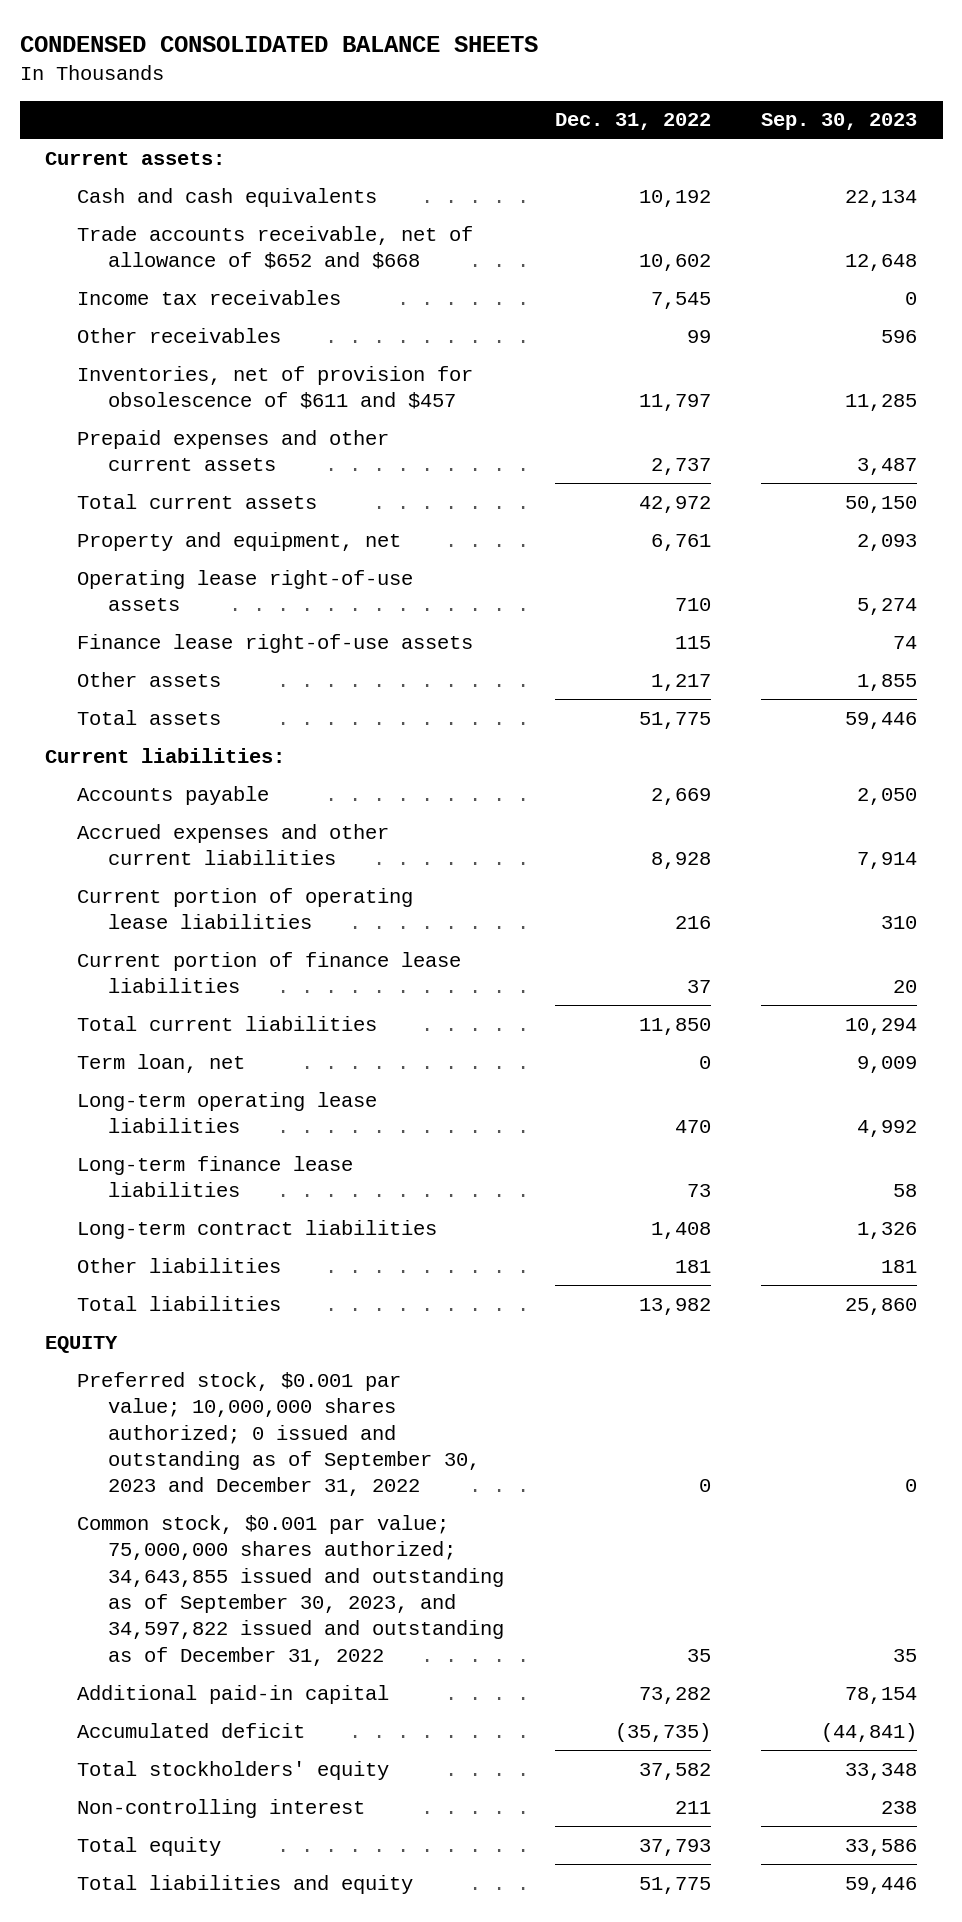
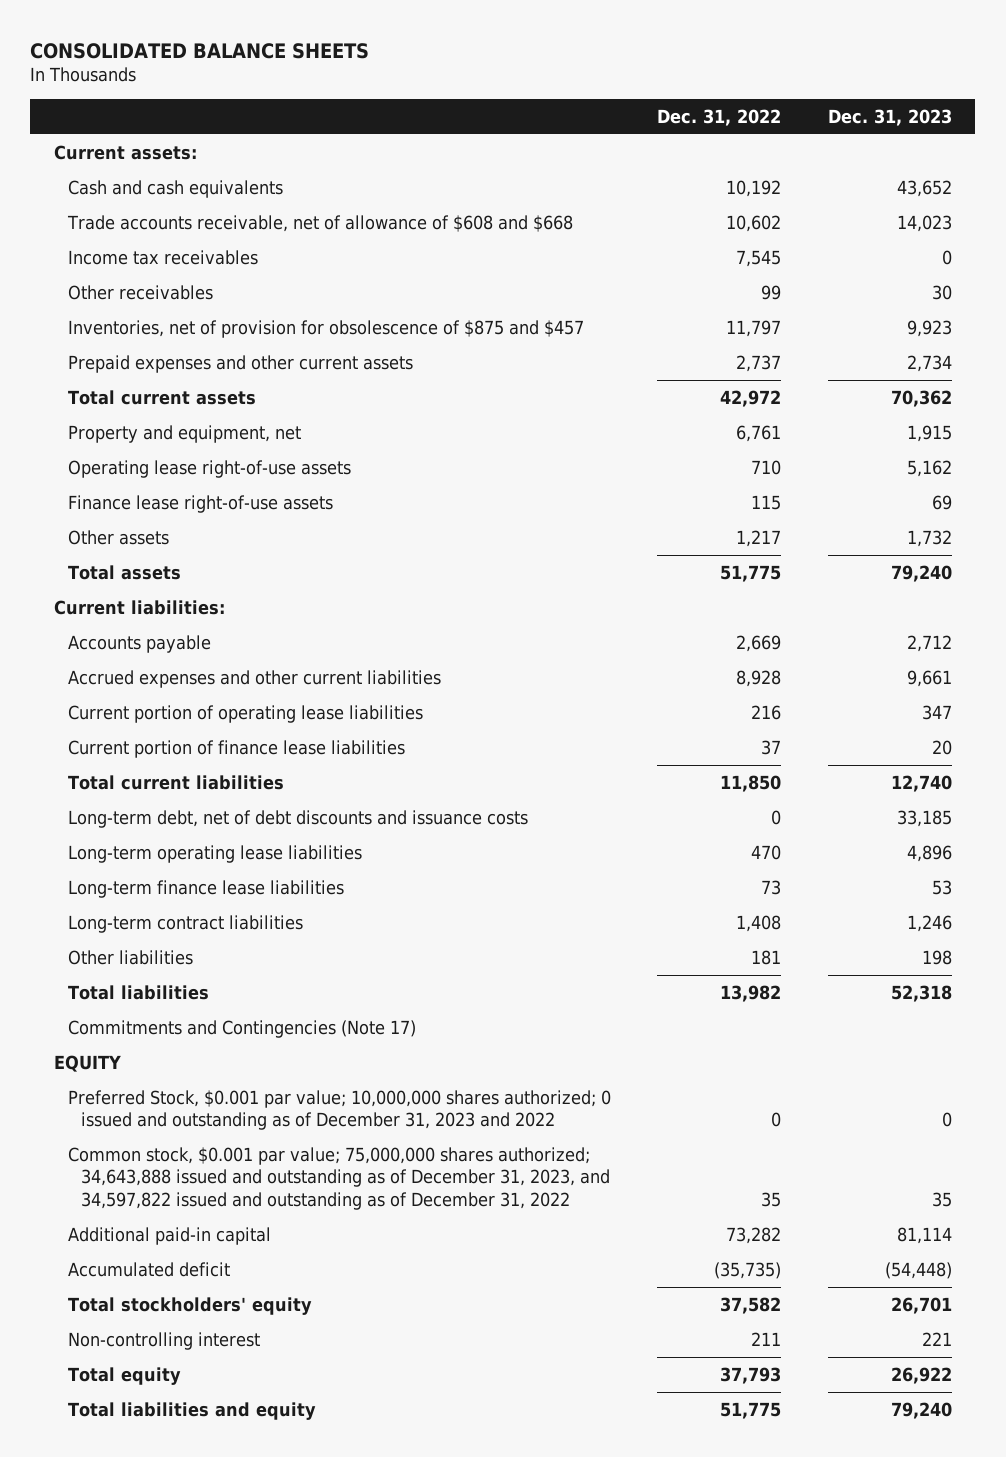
[19,35,538,52] CONDENSED CONSOLIDATED BALANCE SHEETS -> [30,42,370,59] CONSOLIDATED BALANCE SHEETS
[761,113,918,131] Sep. 30, 2023 -> none
none -> [828,108,953,126] Dec. 31, 2023
[76,225,473,270] Trade accounts receivable, net of allowance of $652 and $668 -> [66,214,573,232] Trade accounts receivable, net of allowance of $608 and $668
[76,365,473,410] Inventories, net of provision for obsolescence of $611 and $457 -> [67,319,584,338] Inventories, net of provision for obsolescence of $875 and $457
[76,1053,245,1073] Term loan, net -> [67,809,528,828] Long-term debt, net of debt discounts and issuance costs
none -> [67,1019,416,1038] Commitments and Contingencies (Note 17)
[76,1371,480,1497] Preferred stock, $0.001 par value; 10,000,000 shares authorized; 0 issued and outstanding as of September 30, 2023 and December 31, 2022 -> [67,1089,611,1131] Preferred Stock, $0.001 par value; 10,000,000 shares authorized; 0 issued and outstanding as of December 31, 2023 and 2022
[76,1514,504,1666] Common stock, $0.001 par value; 75,000,000 shares authorized; 34,643,855 issued and outstanding as of September 30, 2023, and 34,597,822 issued and outstanding as of December 31, 2022 -> [67,1146,611,1210] Common stock, $0.001 par value; 75,000,000 shares authorized; 34,643,888 issued and outstanding as of December 31, 2023, and 34,597,822 issued and outstanding as of December 31, 2022

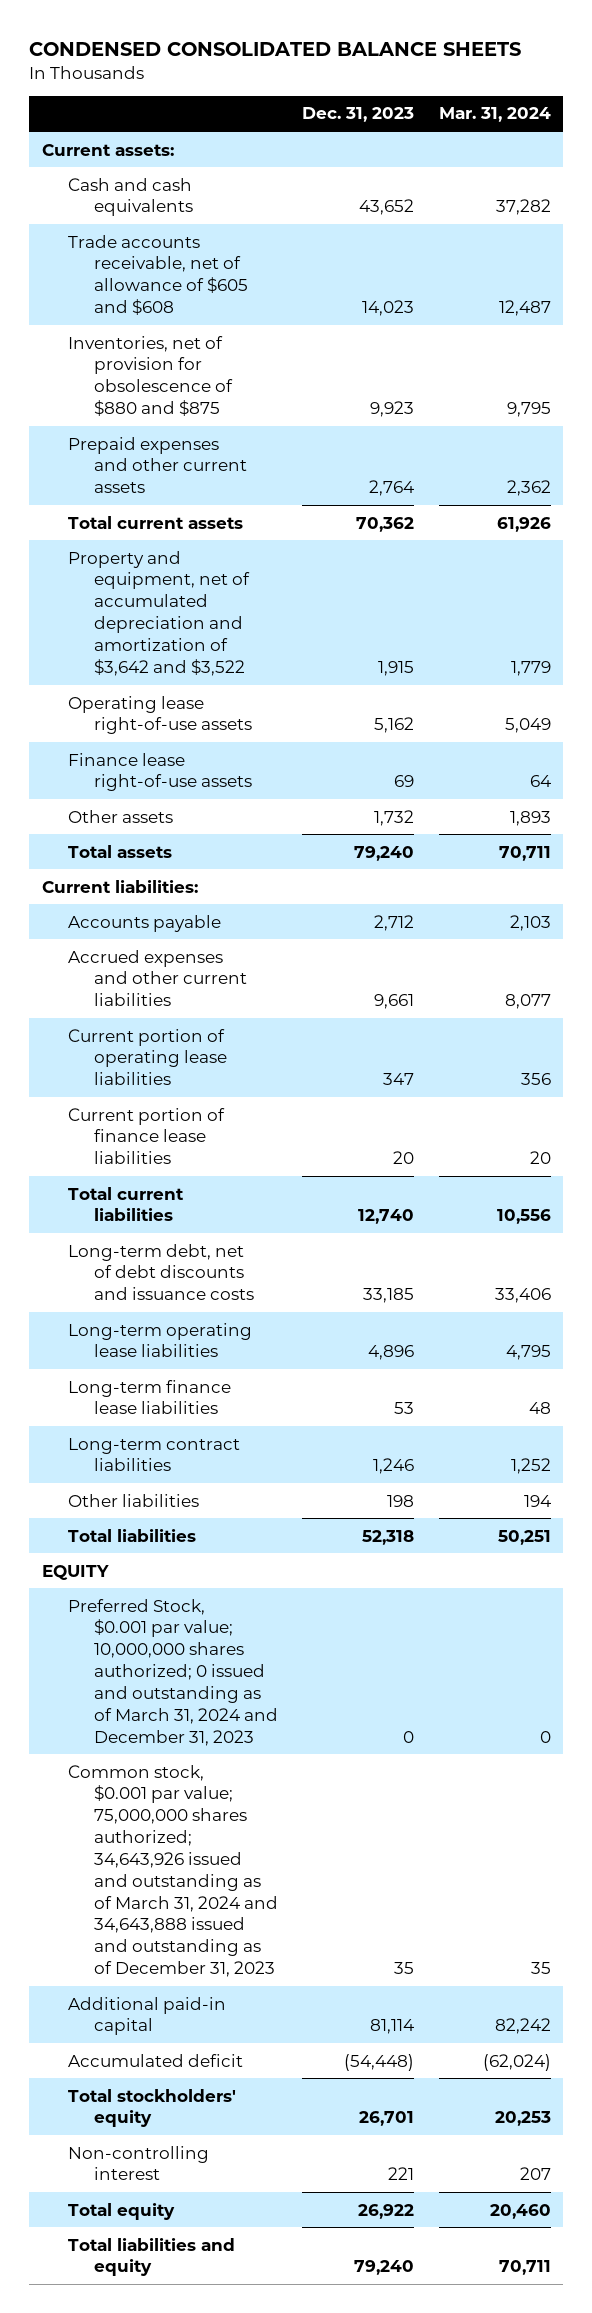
[30,42,370,59] CONSOLIDATED BALANCE SHEETS -> [29,41,522,56] CONDENSED CONSOLIDATED BALANCE SHEETS
[657,108,782,126] Dec. 31, 2022 -> none
none -> [438,107,551,123] Mar. 31, 2024
[67,249,258,265] Income tax receivables -> none
[67,284,213,300] Other receivables -> none
[66,214,573,232] Trade accounts receivable, net of allowance of $608 and $668 -> [67,234,249,316] Trade accounts receivable, net of allowance of $605 and $608
[67,319,584,338] Inventories, net of provision for obsolescence of $875 and $457 -> [67,335,234,417] Inventories, net of provision for obsolescence of $880 and $875
[907,354,953,372] 2,734 -> [369,480,415,497] 2,764
[67,424,301,443] Property and equipment, net -> [67,550,251,676] Property and equipment, net of accumulated depreciation and amortization of $3,642 and $3,522
[67,1019,416,1038] Commitments and Contingencies (Note 17) -> none
[67,1089,611,1131] Preferred Stock, $0.001 par value; 10,000,000 shares authorized; 0 issued and outstanding as of December 31, 2023 and 2022 -> [67,1598,279,1746] Preferred Stock, $0.001 par value; 10,000,000 shares authorized; 0 issued and outstanding as of March 31, 2024 and December 31, 2023
[67,1146,611,1210] Common stock, $0.001 par value; 75,000,000 shares authorized; 34,643,888 issued and outstanding as of December 31, 2023, and 34,597,822 issued and outstanding as of December 31, 2022 -> [67,1764,279,1978] Common stock, $0.001 par value; 75,000,000 shares authorized; 34,643,926 issued and outstanding as of March 31, 2024 and 34,643,888 issued and outstanding as of December 31, 2023

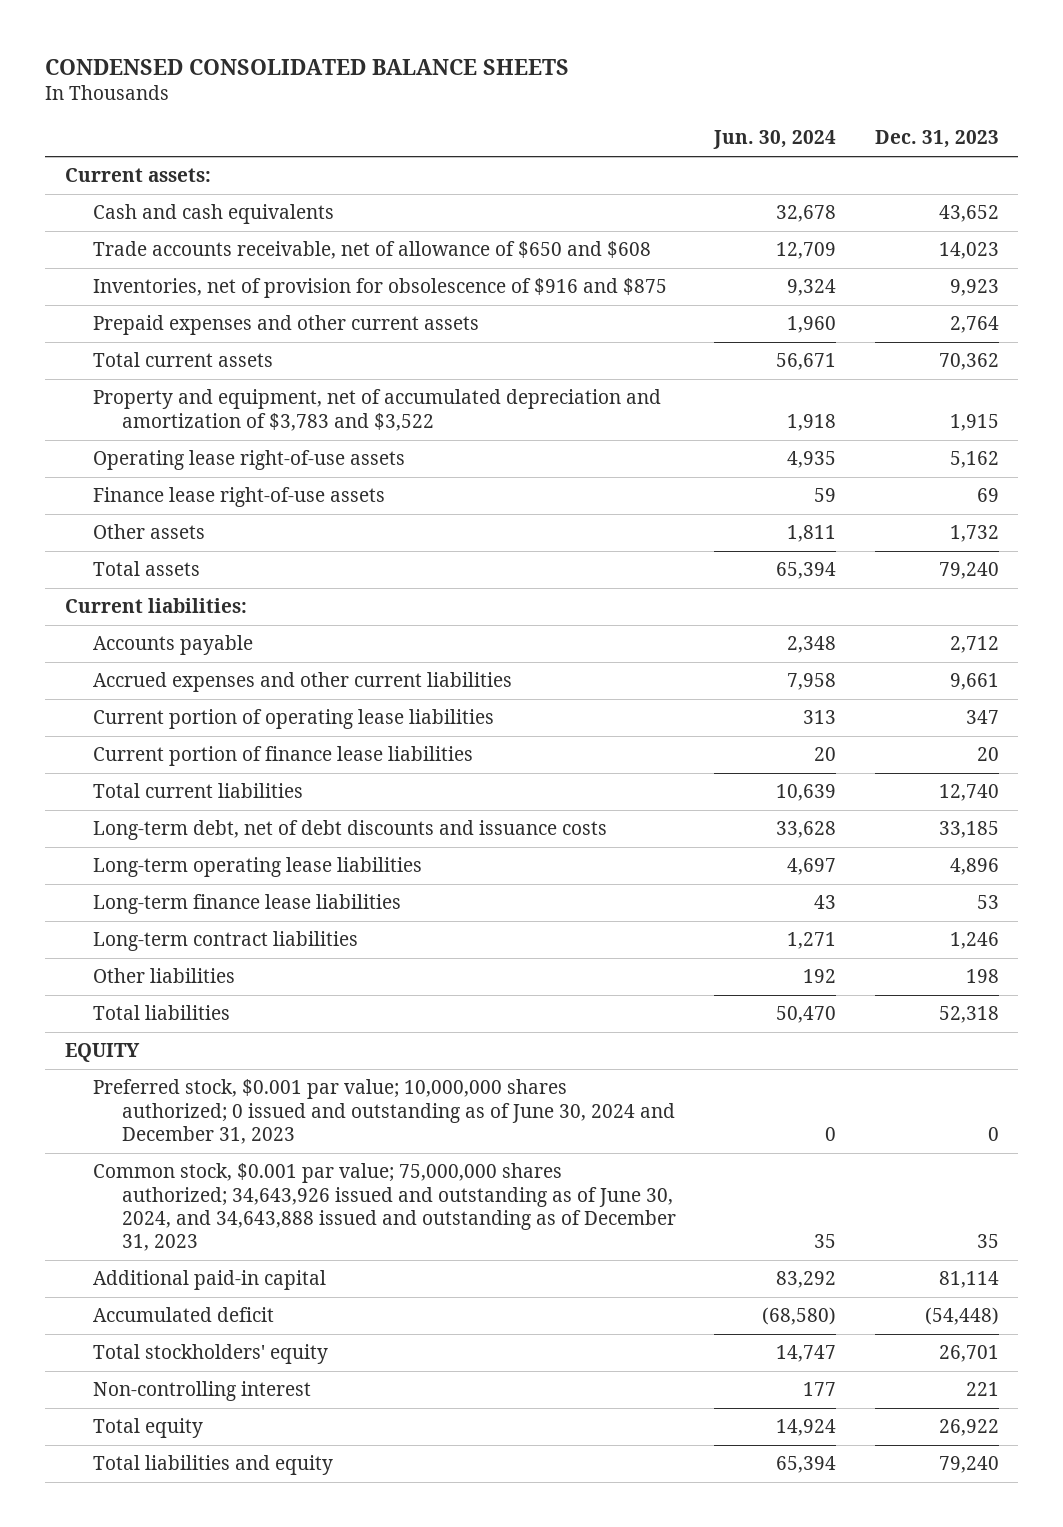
[438,107,551,123] Mar. 31, 2024 -> none
none -> [713,130,837,150] Jun. 30, 2024
[67,234,249,316] Trade accounts receivable, net of allowance of $605 and $608 -> [93,241,652,260] Trade accounts receivable, net of allowance of $650 and $608
[67,335,234,417] Inventories, net of provision for obsolescence of $880 and $875 -> [93,278,668,299] Inventories, net of provision for obsolescence of $916 and $875
[67,550,251,676] Property and equipment, net of accumulated depreciation and amortization of $3,642 and $3,522 -> [93,389,662,431] Property and equipment, net of accumulated depreciation and amortization of $3,783 and $3,522
[67,1598,279,1746] Preferred Stock, $0.001 par value; 10,000,000 shares authorized; 0 issued and outstanding as of March 31, 2024 and December 31, 2023 -> [93,1079,676,1145] Preferred stock, $0.001 par value; 10,000,000 shares authorized; 0 issued and outstanding as of June 30, 2024 and December 31, 2023
[67,1764,279,1978] Common stock, $0.001 par value; 75,000,000 shares authorized; 34,643,926 issued and outstanding as of March 31, 2024 and 34,643,888 issued and outstanding as of December 31, 2023 -> [93,1163,677,1252] Common stock, $0.001 par value; 75,000,000 shares authorized; 34,643,926 issued and outstanding as of June 30, 2024, and 34,643,888 issued and outstanding as of December 31, 2023

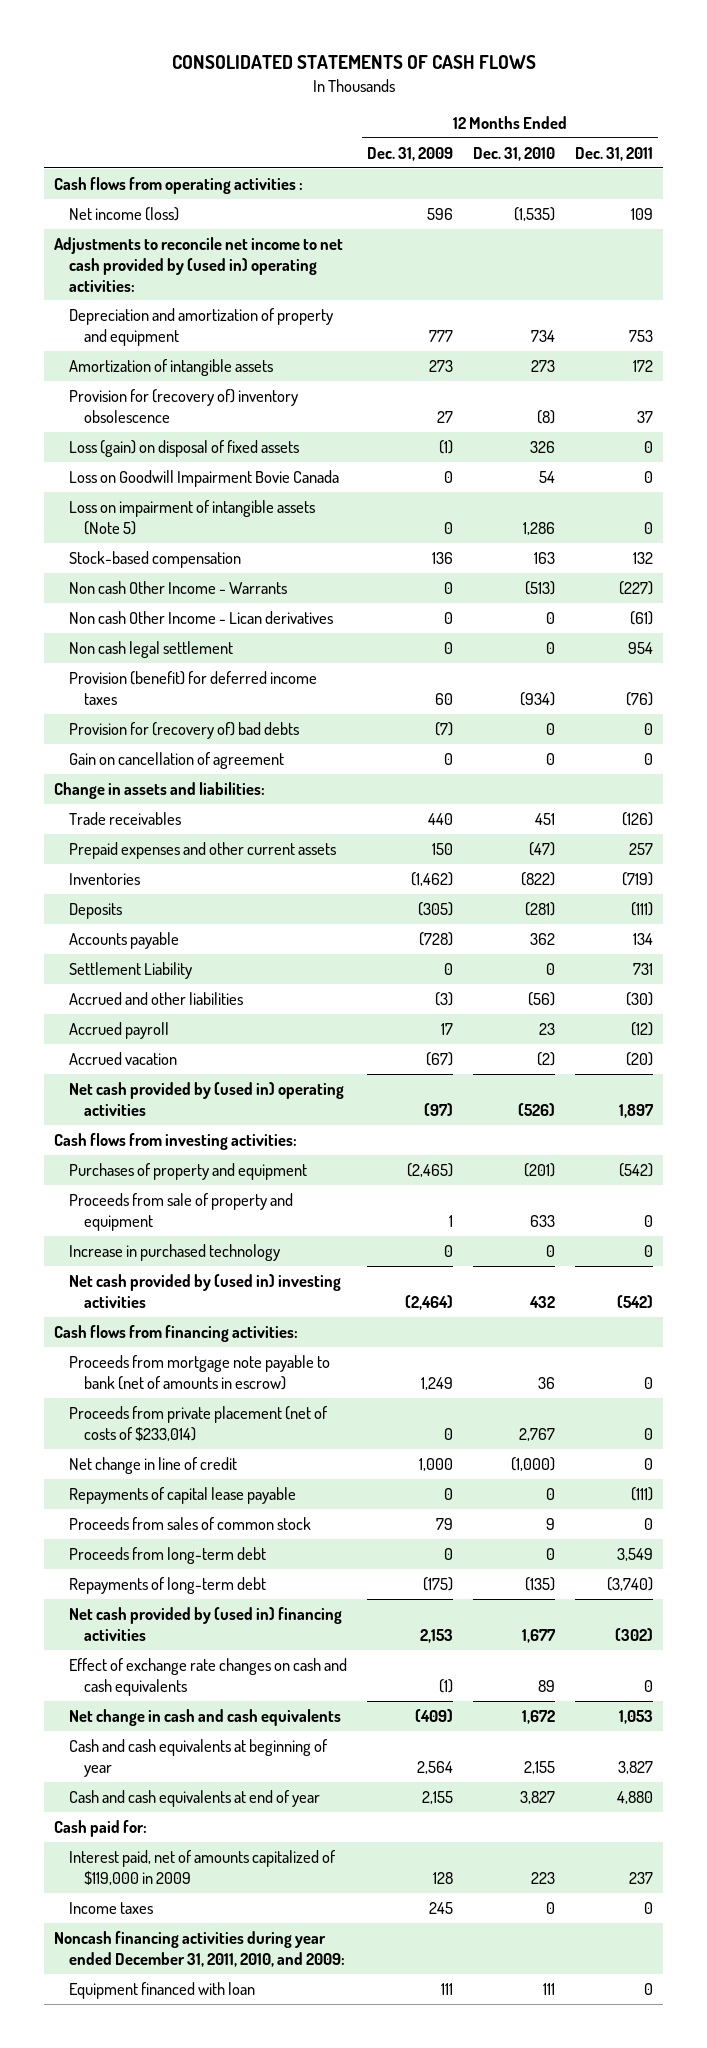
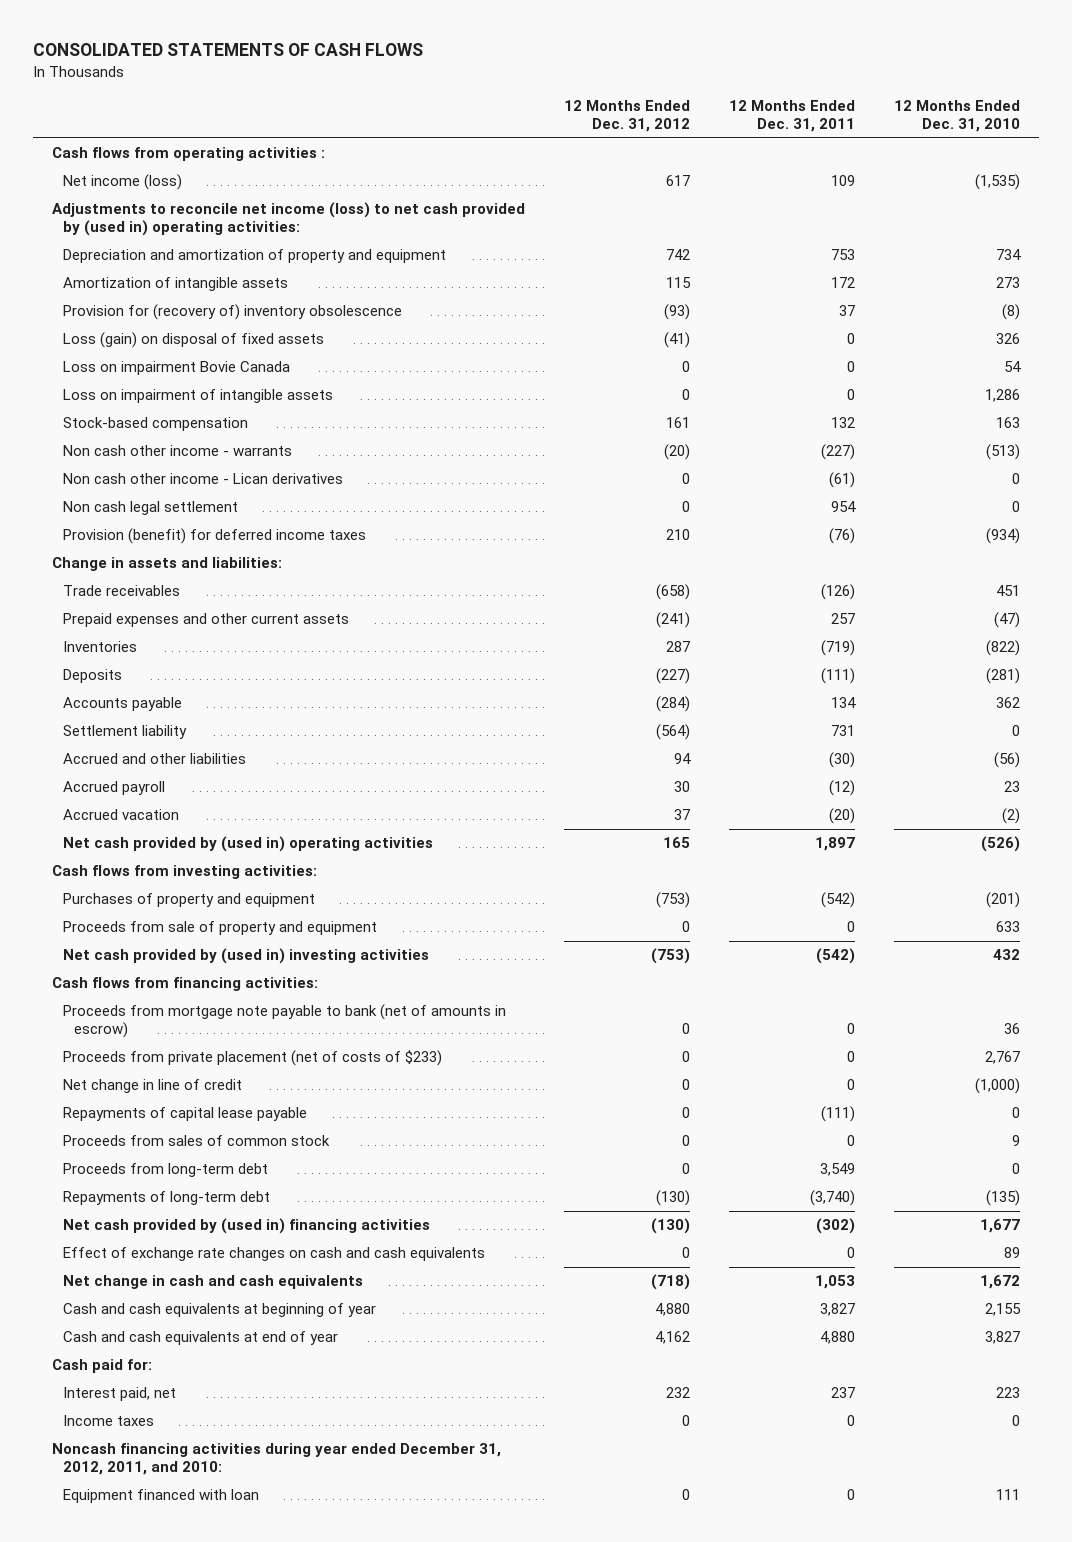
[366,146,453,161] Dec. 31, 2009 -> none
none -> [563,100,690,133] 12 Months Ended Dec. 31, 2012
[53,236,343,292] Adjustments to reconcile net income to net cash provided by (used in) operating activities: -> [52,202,526,237] Adjustments to reconcile net income (loss) to net cash provided by (used in) operating activities:
[68,469,339,487] Loss on Goodwill Impairment Bovie Canada -> [62,361,290,376] Loss on impairment Bovie Canada
[68,499,315,535] Loss on impairment of intangible assets (Note 5) -> [62,389,333,404] Loss on impairment of intangible assets
[68,580,287,594] Non cash Other Income - Warrants -> [62,445,292,457] Non cash other income - warrants
[68,610,333,624] Non cash Other Income - Lican derivatives -> [62,473,343,485] Non cash other income - Lican derivatives
[68,721,299,739] Provision for (recovery of) bad debts -> none
[68,751,284,769] Gain on cancellation of agreement -> none
[68,961,192,979] Settlement Liability -> [62,725,187,740] Settlement liability
[68,1243,280,1261] Increase in purchased technology -> none
[68,1405,328,1441] Proceeds from private placement (net of costs of $233,014) -> [62,1050,442,1067] Proceeds from private placement (net of costs of $233)
[68,1849,336,1885] Interest paid, net of amounts capitalized of $119,000 in 2009 -> [62,1387,176,1402] Interest paid, net
[53,1930,345,1967] Noncash financing activities during year ended December 31, 2011, 2010, and 2009: -> [52,1443,502,1476] Noncash financing activities during year ended December 31, 2012, 2011, and 2010:

